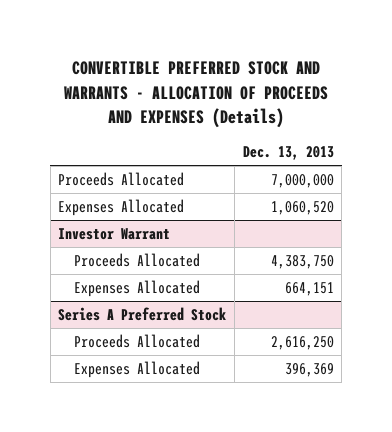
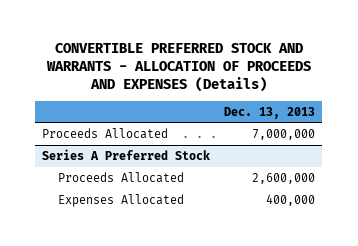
[58,198,185,216] Expenses Allocated -> none
[58,227,171,240] Investor Warrant -> none
[73,252,200,267] Proceeds Allocated -> none
[73,279,200,297] Expenses Allocated -> none
[270,335,334,350] 2,616,250 -> [252,172,316,184] 2,600,000
[284,362,334,377] 396,369 -> [266,193,316,206] 400,000

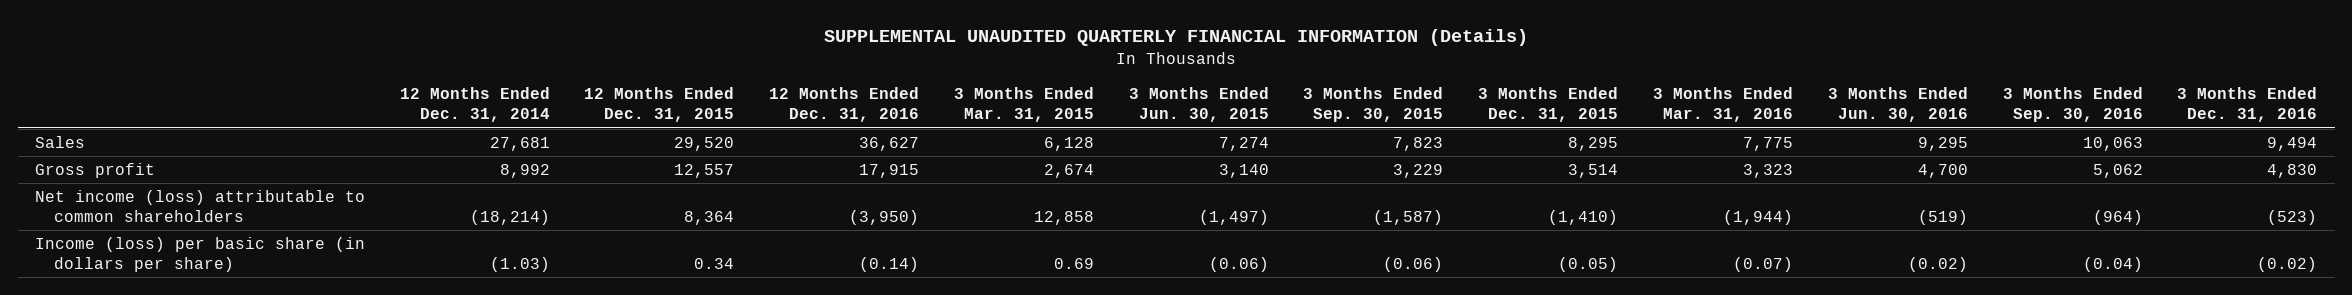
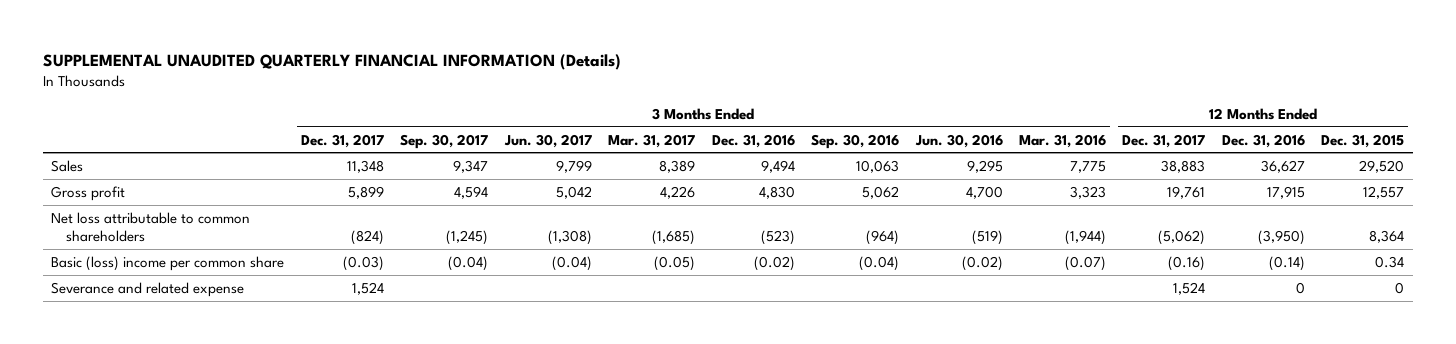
[399,86,550,123] 12 Months Ended Dec. 31, 2014 -> none
[953,86,1094,123] 3 Months Ended Mar. 31, 2015 -> none
[1128,86,1269,123] 3 Months Ended Jun. 30, 2015 -> none
[1303,86,1444,123] 3 Months Ended Sep. 30, 2015 -> none
[1478,86,1619,123] 3 Months Ended Dec. 31, 2015 -> none
none -> [300,133,384,148] Dec. 31, 2017
none -> [400,133,489,149] Sep. 30, 2017
none -> [503,133,592,148] Jun. 30, 2017
none -> [608,133,696,148] Mar. 31, 2017
none -> [1122,133,1206,148] Dec. 31, 2017
[34,189,365,223] Net income (loss) attributable to common shareholders -> [51,211,251,243] Net loss attributable to common shareholders
[34,236,365,273] Income (loss) per basic share (in dollars per share) -> [51,255,285,271] Basic (loss) income per common share
none -> [51,281,245,297] Severance and related expense

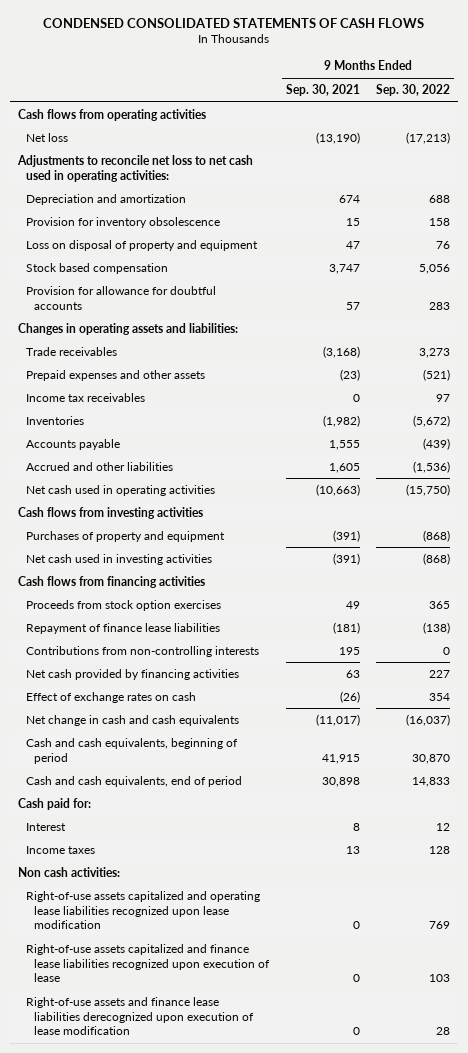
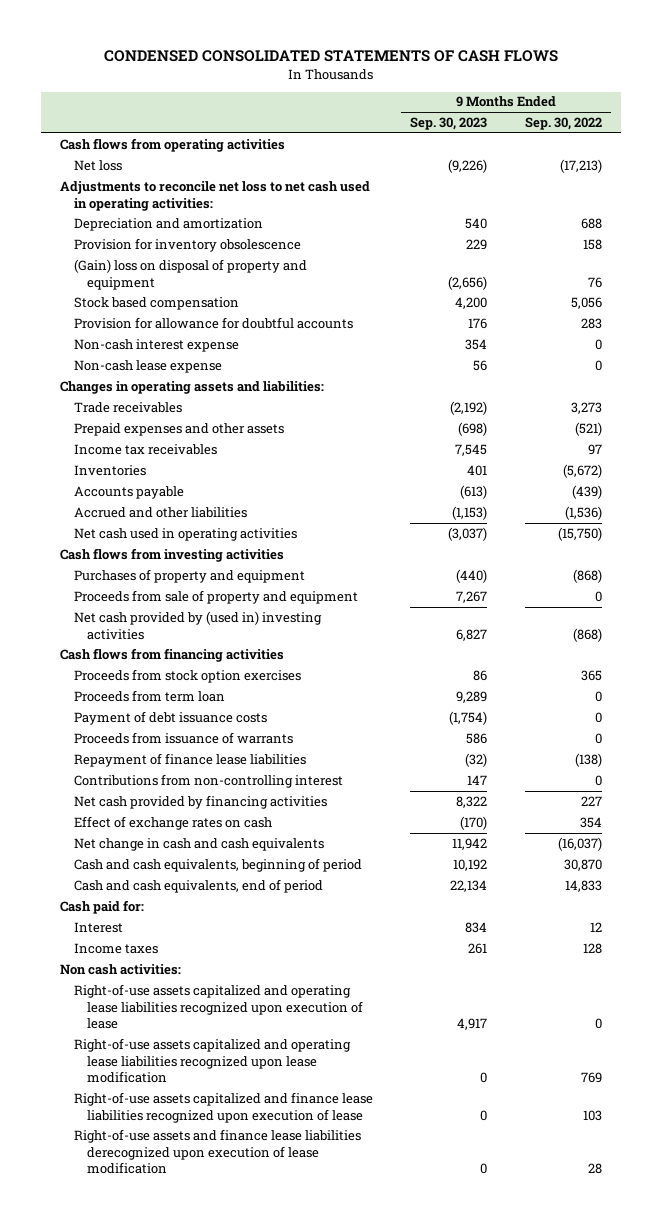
[285,83,360,96] Sep. 30, 2021 -> none
none -> [410,117,488,131] Sep. 30, 2023
[26,239,259,251] Loss on disposal of property and equipment -> [73,258,307,290] (Gain) loss on disposal of property and equipment
none -> [73,338,239,352] Non-cash interest expense
none -> [73,359,222,373] Non-cash lease expense
none -> [73,589,358,604] Proceeds from sale of property and equipment
[26,553,213,565] Net cash used in investing activities -> [73,610,322,640] Net cash provided by (used in) investing activities
none -> [73,689,225,702] Proceeds from term loan
none -> [73,710,267,725] Payment of debt issuance costs
none -> [73,731,293,744] Proceeds from issuance of warrants
[26,645,260,657] Contributions from non-controlling interests -> [73,773,343,788] Contributions from non-controlling interest
none -> [73,983,364,1030] Right-of-use assets capitalized and operating lease liabilities recognized upon execution of lease

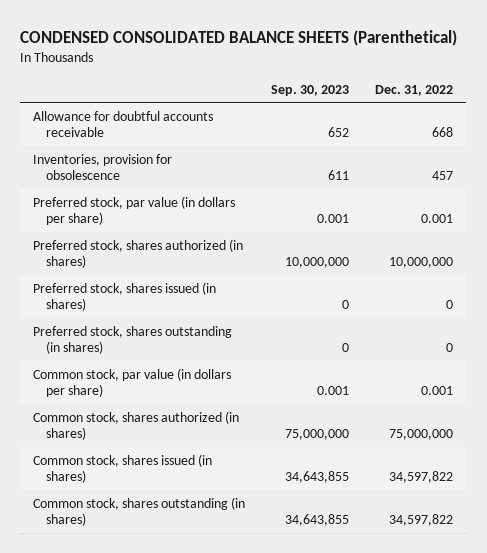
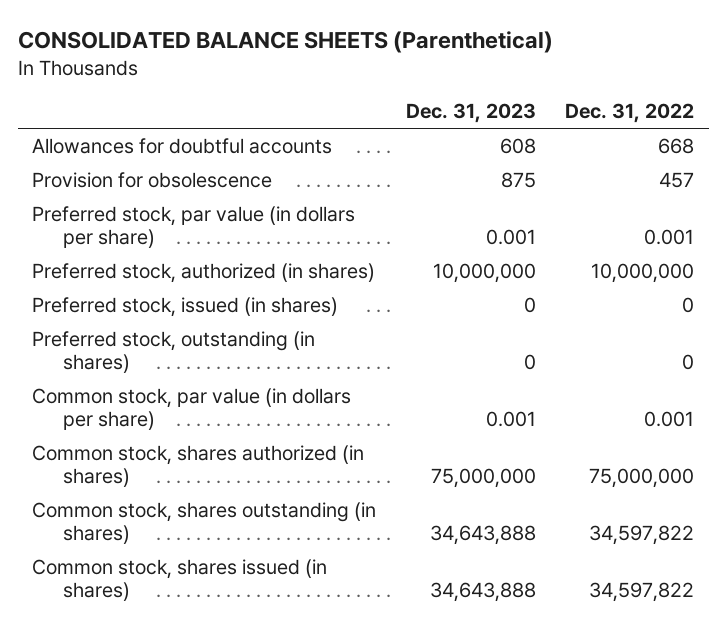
[20,29,458,46] CONDENSED CONSOLIDATED BALANCE SHEETS (Parenthetical) -> [17,31,553,54] CONSOLIDATED BALANCE SHEETS (Parenthetical)
[271,84,350,96] Sep. 30, 2023 -> none
none -> [405,103,536,124] Dec. 31, 2023
[33,110,214,138] Allowance for doubtful accounts receivable -> [32,137,333,154] Allowances for doubtful accounts
[33,153,173,181] Inventories, provision for obsolescence -> [32,171,273,188] Provision for obsolescence
[33,238,244,269] Preferred stock, shares authorized (in shares) -> [32,262,376,283] Preferred stock, authorized (in shares)
[33,281,217,312] Preferred stock, shares issued (in shares) -> [32,296,339,317] Preferred stock, issued (in shares)
[33,325,233,355] Preferred stock, shares outstanding (in shares) -> [32,330,316,373] Preferred stock, outstanding (in shares)
[33,453,213,484] Common stock, shares issued (in shares) -> [32,558,328,601] Common stock, shares issued (in shares)

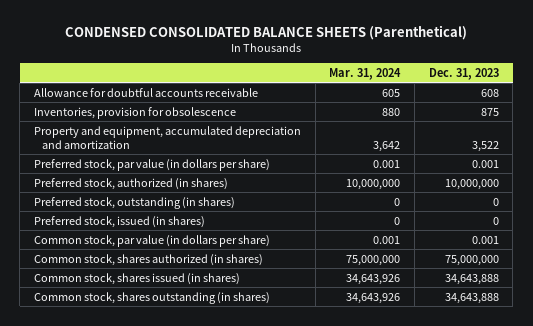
[17,31,553,54] CONSOLIDATED BALANCE SHEETS (Parenthetical) -> [65,25,468,41] CONDENSED CONSOLIDATED BALANCE SHEETS (Parenthetical)
[565,103,695,124] Dec. 31, 2022 -> none
none -> [329,67,402,80] Mar. 31, 2024
[32,137,333,154] Allowances for doubtful accounts -> [34,87,259,97] Allowance for doubtful accounts receivable
[32,171,273,188] Provision for obsolescence -> [34,106,237,119] Inventories, provision for obsolescence
none -> [34,125,302,149] Property and equipment, accumulated depreciation and amortization
[32,296,339,317] Preferred stock, issued (in shares) -> [34,215,206,228] Preferred stock, issued (in shares)
[32,501,377,544] Common stock, shares outstanding (in shares) -> [34,291,271,304] Common stock, shares outstanding (in shares)

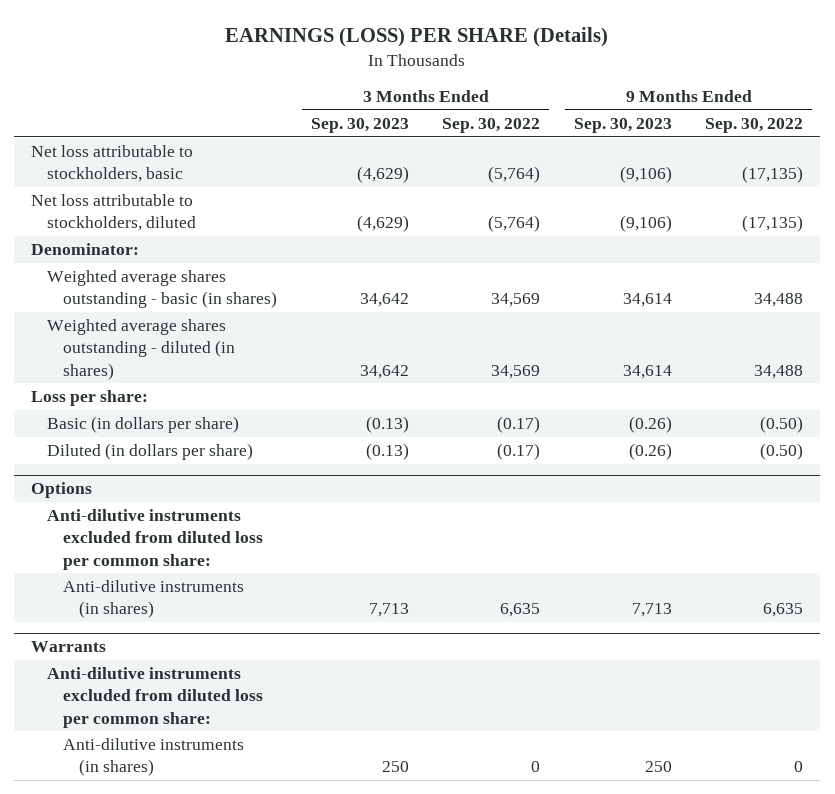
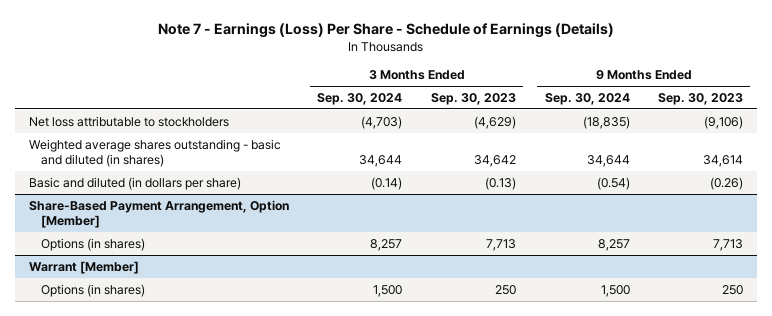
[225,26,609,47] EARNINGS (LOSS) PER SHARE (Details) -> [158,22,615,38] Note 7 - Earnings (Loss) Per Share - Schedule of Earnings (Details)
[442,118,541,134] Sep. 30, 2022 -> none
[705,118,804,134] Sep. 30, 2022 -> none
none -> [317,92,403,105] Sep. 30, 2024
none -> [544,92,630,105] Sep. 30, 2024
[31,194,197,232] Net loss attributable to stockholders, diluted -> none
[31,243,140,256] Denominator: -> none
[47,319,236,380] Weighted average shares outstanding - diluted (in shares) -> none
[31,390,149,407] Loss per share: -> none
[47,443,254,461] Diluted (in dollars per share) -> none
[47,509,264,570] Anti-dilutive instruments excluded from diluted loss per common share: -> none
[47,667,264,728] Anti-dilutive instruments excluded from diluted loss per common share: -> none
[31,145,194,183] Net loss attributable to stockholders, basic -> [28,115,229,127] Net loss attributable to stockholders
[47,270,278,309] Weighted average shares outstanding - basic (in shares) -> [28,138,281,167] Weighted average shares outstanding - basic and diluted (in shares)
[47,416,240,434] Basic (in dollars per share) -> [28,176,241,190] Basic and diluted (in dollars per share)
[31,482,93,499] Options -> [28,199,289,228] Share-Based Payment Arrangement, Option [Member]
[63,580,245,619] Anti-dilutive instruments (in shares) -> [41,237,146,251] Options (in shares)
[31,641,107,653] Warrants -> [28,260,139,274] Warrant [Member]
[63,738,245,777] Anti-dilutive instruments (in shares) -> [41,283,146,297] Options (in shares)

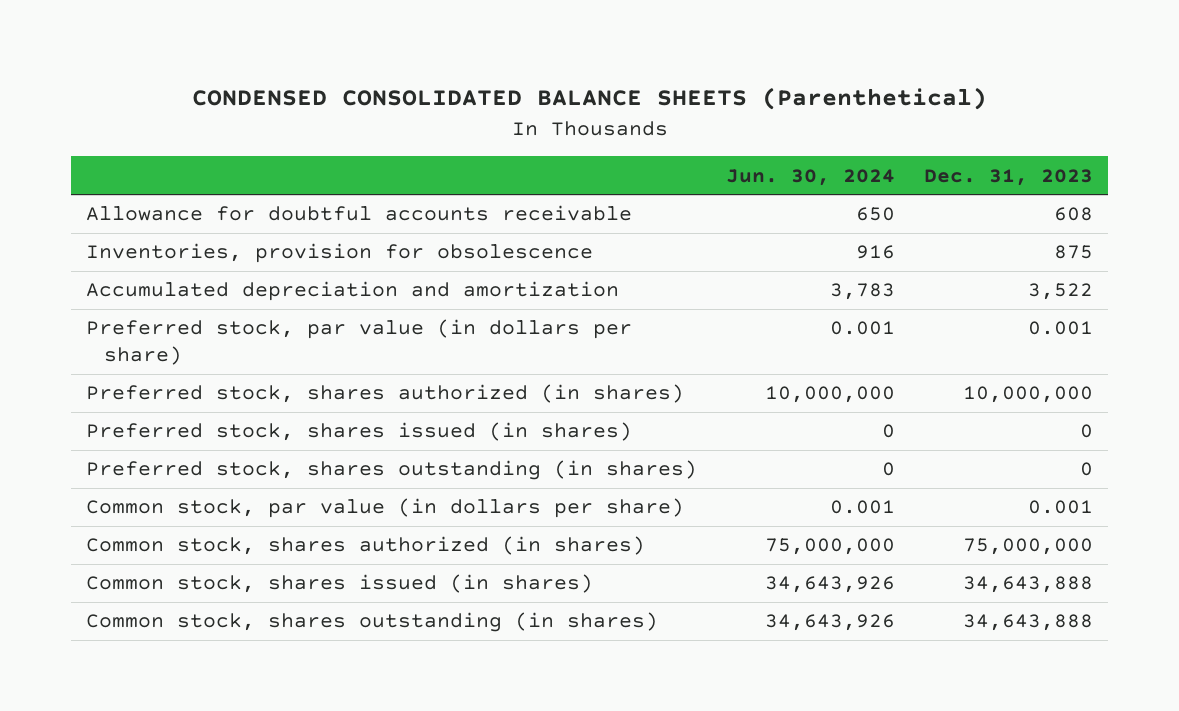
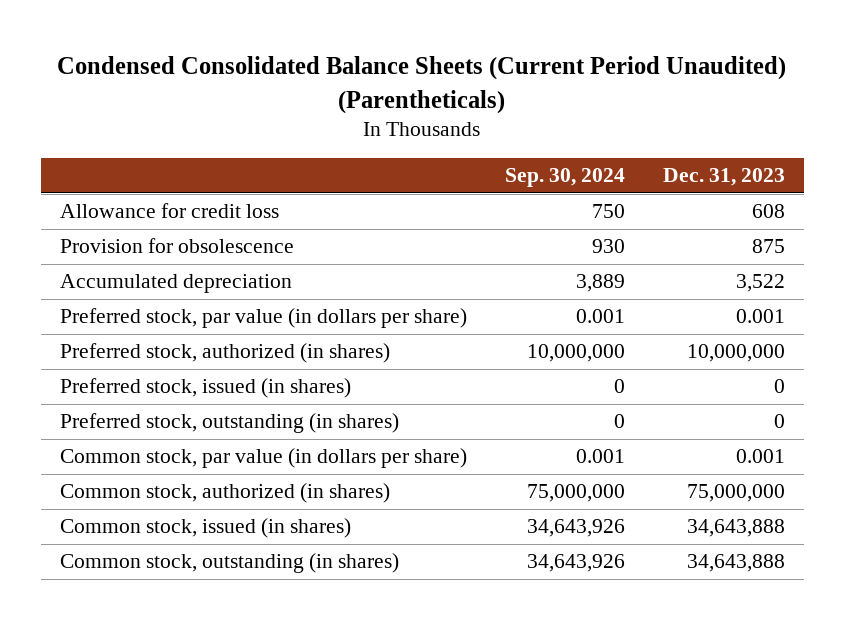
[191,87,987,111] CONDENSED CONSOLIDATED BALANCE SHEETS (Parenthetical) -> [57,56,787,114] Condensed Consolidated Balance Sheets (Current Period Unaudited) (Parentheticals)
[726,168,896,186] Jun. 30, 2024 -> none
none -> [504,168,625,188] Sep. 30, 2024
[85,205,632,222] Allowance for doubtful accounts receivable -> none
none -> [59,203,279,219] Allowance for credit loss
[85,243,593,264] Inventories, provision for obsolescence -> [59,238,294,254] Provision for obsolescence
[85,281,619,302] Accumulated depreciation and amortization -> [59,274,292,294] Accumulated depreciation
[85,384,684,404] Preferred stock, shares authorized (in shares) -> [59,343,390,364] Preferred stock, authorized (in shares)
[85,422,632,442] Preferred stock, shares issued (in shares) -> [59,378,351,399] Preferred stock, issued (in shares)
[85,460,697,481] Preferred stock, shares outstanding (in shares) -> [59,413,399,434] Preferred stock, outstanding (in shares)
[85,536,645,556] Common stock, shares authorized (in shares) -> [59,483,390,504] Common stock, authorized (in shares)
[85,574,593,594] Common stock, shares issued (in shares) -> [59,518,351,539] Common stock, issued (in shares)
[85,612,658,633] Common stock, shares outstanding (in shares) -> [59,553,399,574] Common stock, outstanding (in shares)

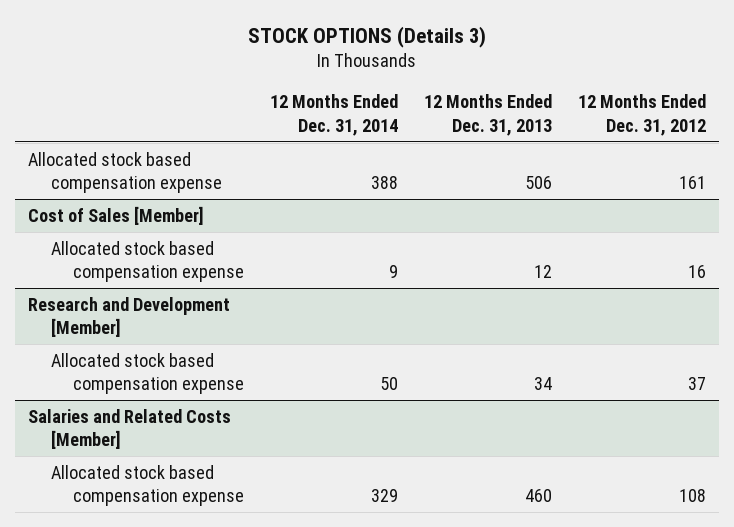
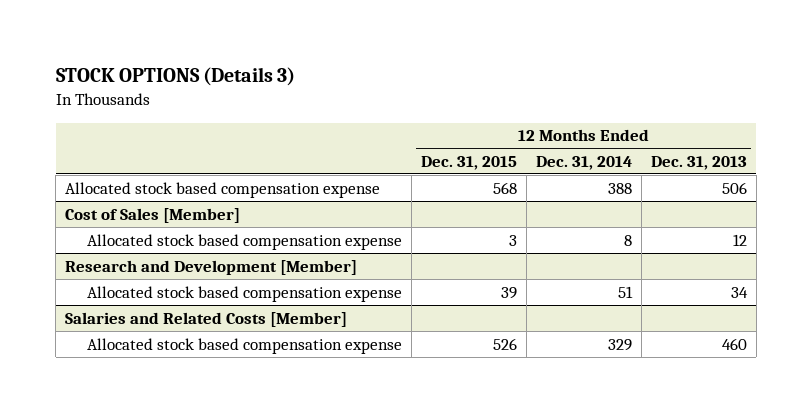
[578,94,707,136] 12 Months Ended Dec. 31, 2012 -> none
none -> [420,155,517,170] Dec. 31, 2015
[388,265,398,279] 9 -> [623,234,632,246] 8
[379,377,398,391] 50 -> [617,285,633,298] 51

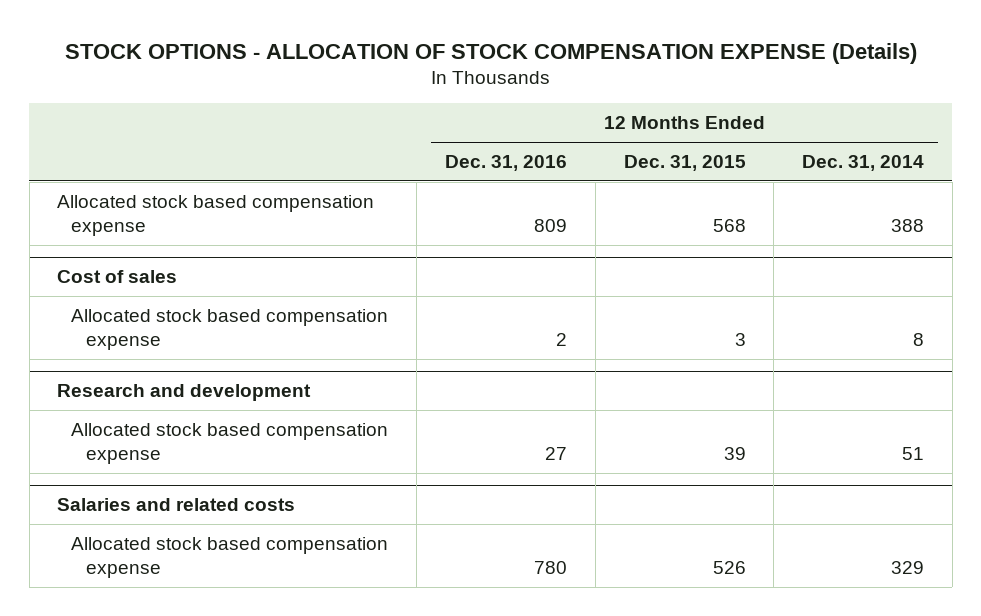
[55,67,295,87] STOCK OPTIONS (Details 3) -> [64,42,917,64] STOCK OPTIONS - ALLOCATION OF STOCK COMPENSATION EXPENSE (Details)
[650,155,747,170] Dec. 31, 2013 -> none
none -> [445,155,568,172] Dec. 31, 2016
[65,207,241,223] Cost of Sales [Member] -> [57,270,178,284] Cost of sales
[65,259,358,275] Research and Development [Member] -> [57,384,312,402] Research and development
[65,311,348,327] Salaries and Related Costs [Member] -> [57,498,296,512] Salaries and related costs

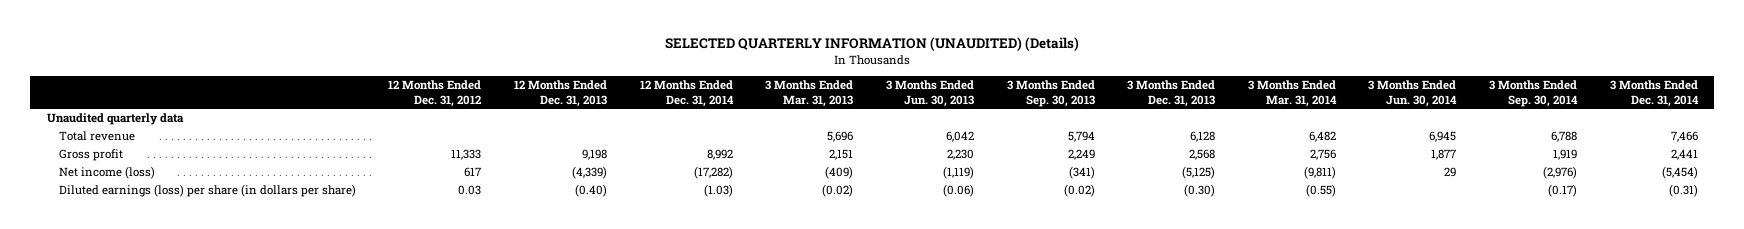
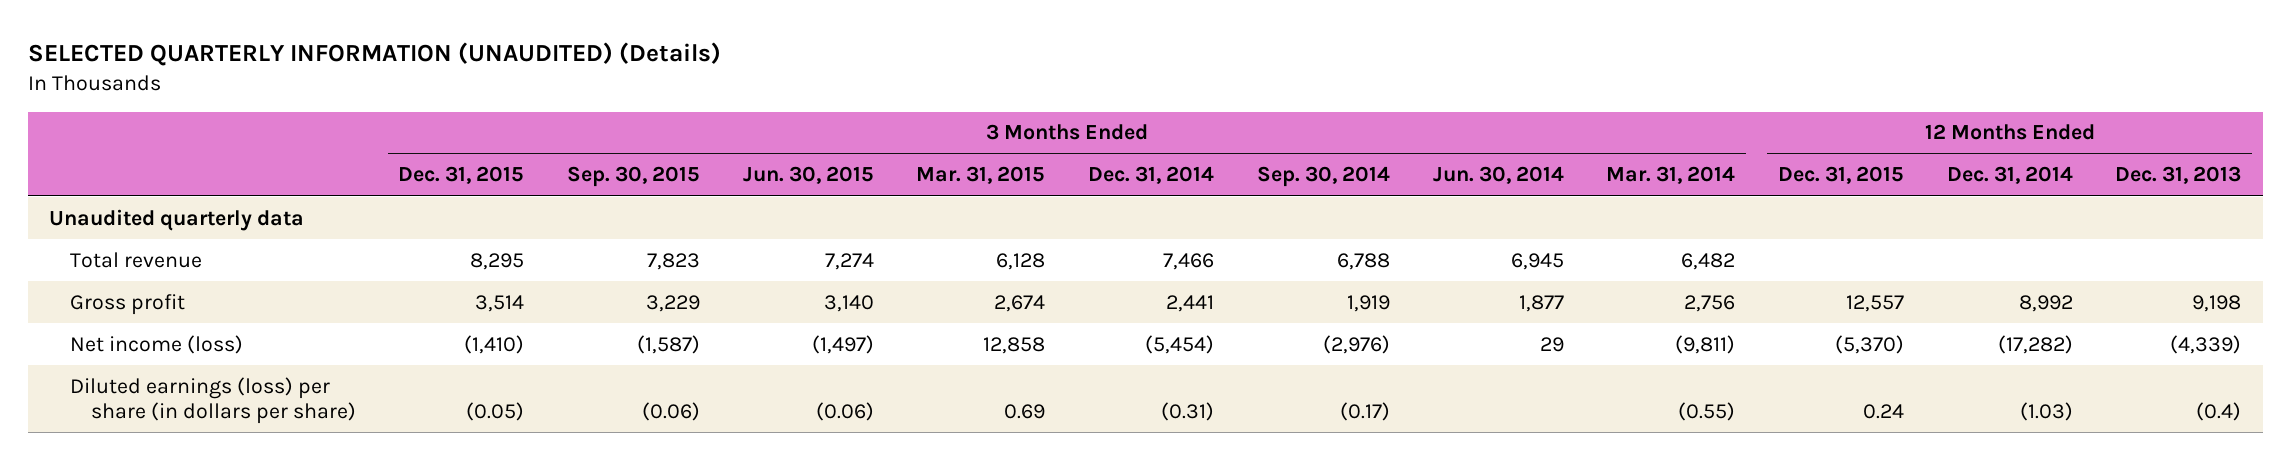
[388,79,482,107] 12 Months Ended Dec. 31, 2012 -> none
[765,79,854,107] 3 Months Ended Mar. 31, 2013 -> none
[885,79,974,107] 3 Months Ended Jun. 30, 2013 -> none
[1006,79,1095,107] 3 Months Ended Sep. 30, 2013 -> none
[1127,79,1216,107] 3 Months Ended Dec. 31, 2013 -> none
none -> [398,166,525,185] Dec. 31, 2015
none -> [567,166,701,188] Sep. 30, 2015
none -> [742,166,874,185] Jun. 30, 2015
none -> [916,166,1046,185] Mar. 31, 2015
none -> [1777,166,1904,185] Dec. 31, 2015
[575,184,608,198] (0.40) -> [2196,401,2242,421] (0.4)

